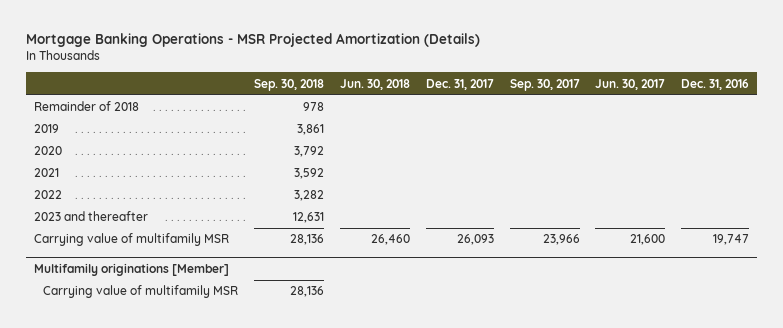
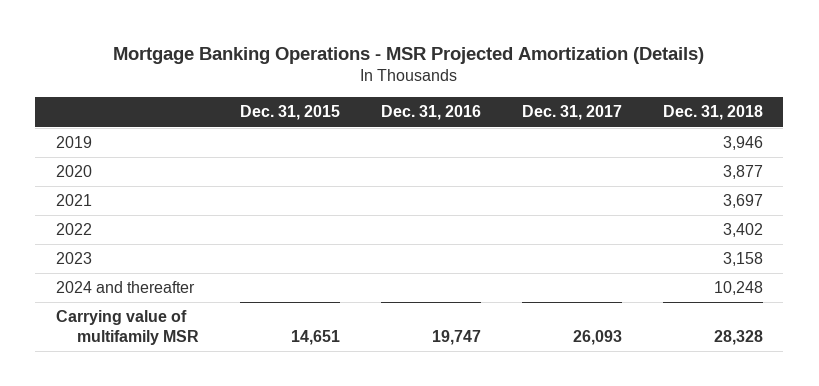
[253,78,324,91] Sep. 30, 2018 -> none
[339,78,410,90] Jun. 30, 2018 -> none
[509,78,580,91] Sep. 30, 2017 -> none
[595,78,666,90] Jun. 30, 2017 -> none
none -> [240,105,341,121] Dec. 31, 2015
none -> [663,105,764,121] Dec. 31, 2018
[33,101,139,112] Remainder of 2018 -> none
none -> [55,252,92,265] 2023
[33,211,148,222] 2023 and thereafter -> [55,281,195,294] 2024 and thereafter
[33,263,229,277] Multifamily originations [Member] -> none
[42,285,238,299] Carrying value of multifamily MSR -> none

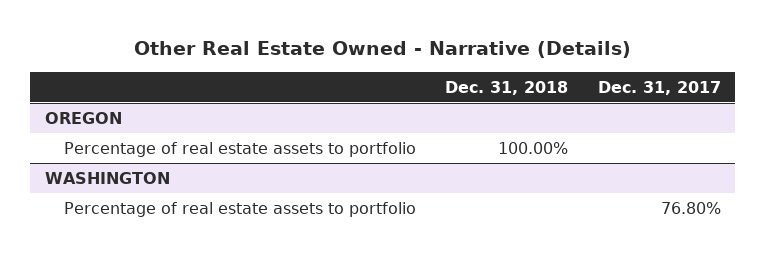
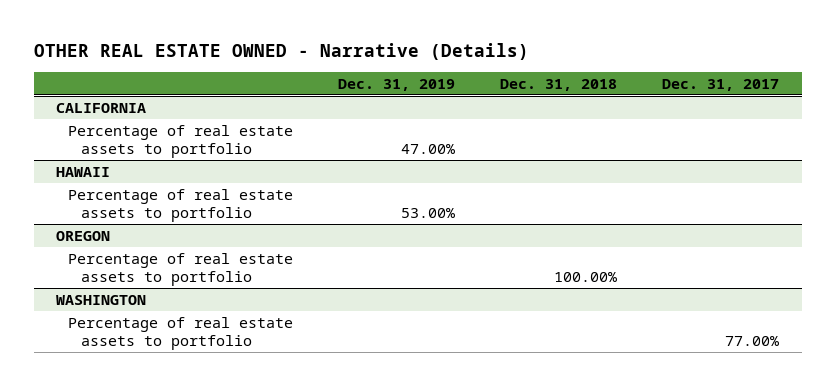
[133,41,631,59] Other Real Estate Owned - Narrative (Details) -> [33,43,529,61] OTHER REAL ESTATE OWNED - Narrative (Details)
none -> [338,78,456,91] Dec. 31, 2019
none -> [56,102,147,113] CALIFORNIA
none -> [68,124,294,159] Percentage of real estate assets to portfolio
none -> [56,166,111,177] HAWAII
none -> [68,188,294,223] Percentage of real estate assets to portfolio
[660,201,721,214] 76.80% -> [725,336,780,347] 77.00%

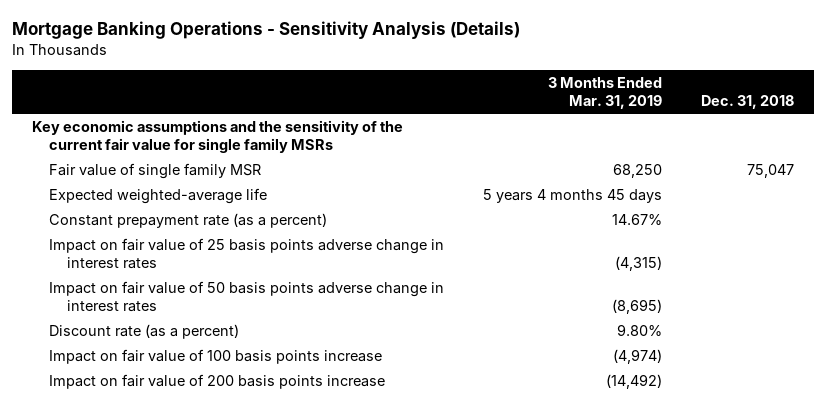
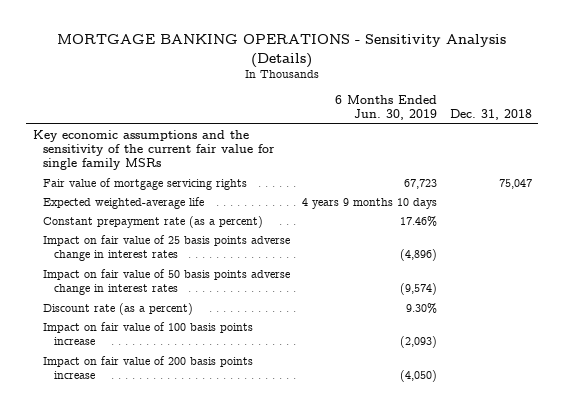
[12,21,521,40] Mortgage Banking Operations - Sensitivity Analysis (Details) -> [57,34,507,68] MORTGAGE BANKING OPERATIONS - Sensitivity Analysis (Details)
[548,76,663,109] 3 Months Ended Mar. 31, 2019 -> none
none -> [335,94,438,121] 6 Months Ended Jun. 30, 2019
[49,163,262,180] Fair value of single family MSR -> [43,177,248,190] Fair value of mortgage servicing rights

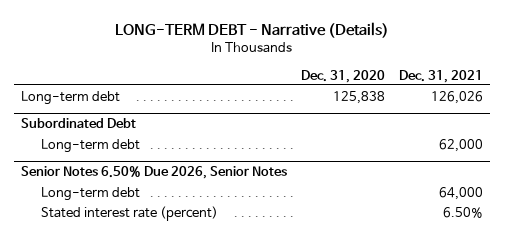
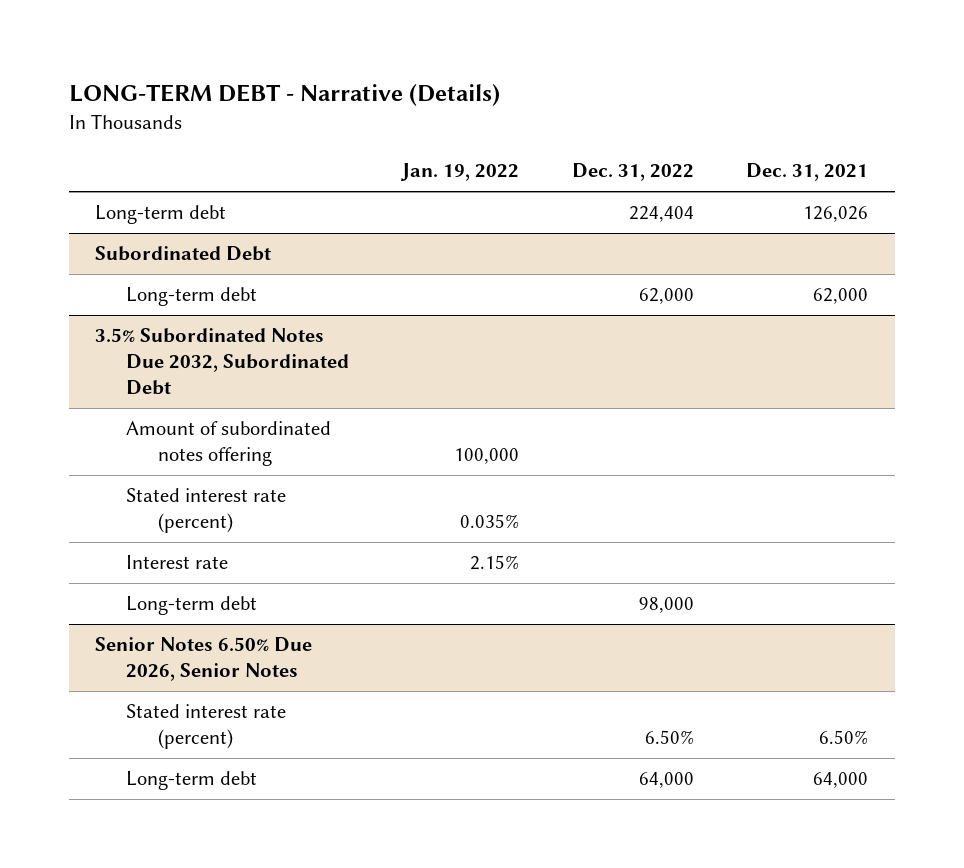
[301,69,386,83] Dec. 31, 2020 -> none
none -> [400,163,520,182] Jan. 19, 2022
none -> [571,163,694,182] Dec. 31, 2022
none -> [95,328,350,396] 3.5% Subordinated Notes Due 2032, Subordinated Debt
none -> [126,421,332,467] Amount of subordinated notes offering
none -> [126,488,287,534] Stated interest rate (percent)
none -> [126,555,229,570] Interest rate
none -> [126,596,258,616] Long-term debt
[41,186,141,201] Long-term debt -> [126,771,258,791] Long-term debt

